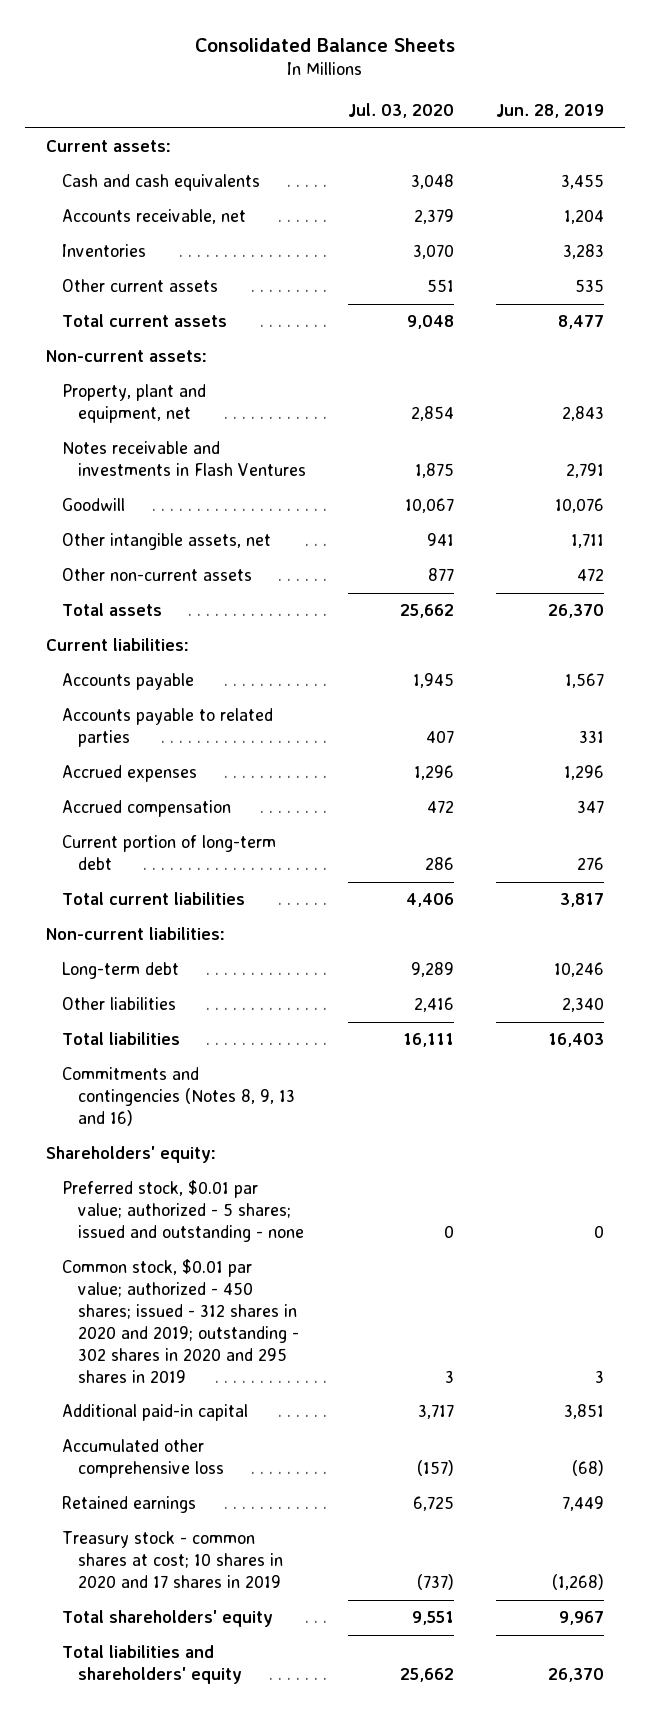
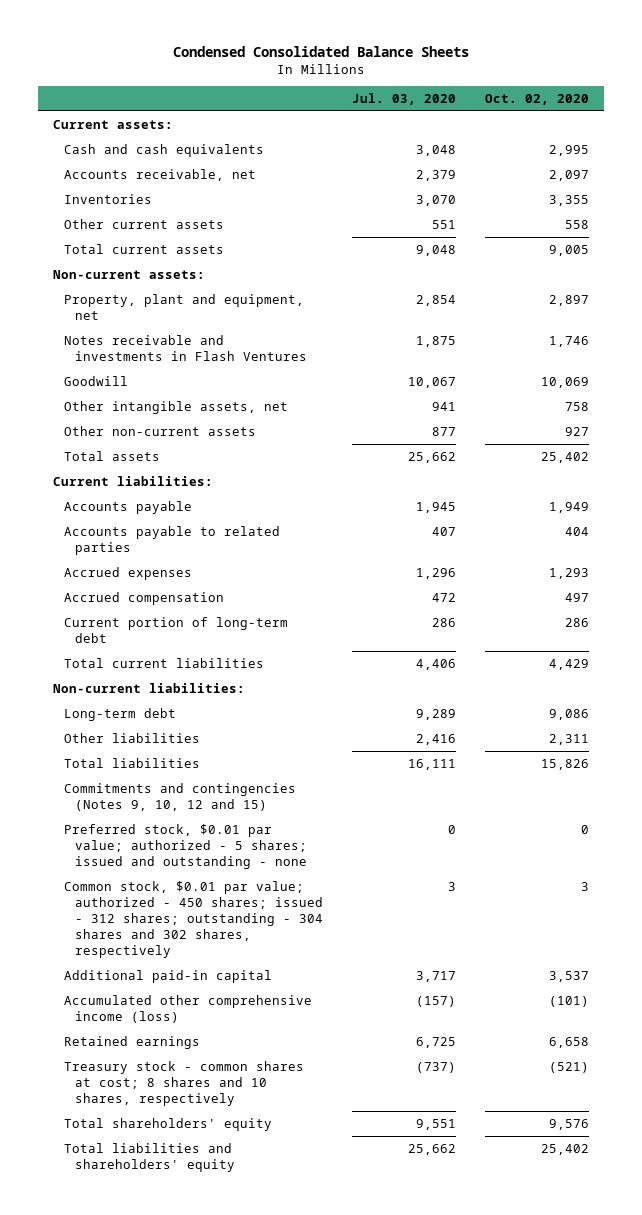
[194,37,455,52] Consolidated Balance Sheets -> [173,46,470,58] Condensed Consolidated Balance Sheets
[496,103,605,118] Jun. 28, 2019 -> none
none -> [485,93,590,105] Oct. 02, 2020
[45,1146,216,1164] Shareholders' equity: -> none
[61,1067,296,1127] Commitments and contingencies (Notes 8, 9, 13 and 16) -> [63,782,296,811] Commitments and contingencies (Notes 9, 10, 12 and 15)
[61,1259,300,1383] Common stock, $0.01 par value; authorized - 450 shares; issued - 312 shares in 2020 and 2019; outstanding - 302 shares in 2020 and 295 shares in 2019 -> [63,880,323,958] Common stock, $0.01 par value; authorized - 450 shares; issued - 312 shares; outstanding - 304 shares and 302 shares, respectively
[61,1439,225,1479] Accumulated other comprehensive loss -> [63,994,312,1023] Accumulated other comprehensive income (loss)
[61,1531,284,1589] Treasury stock - common shares at cost; 10 shares in 2020 and 17 shares in 2019 -> [63,1060,304,1106] Treasury stock - common shares at cost; 8 shares and 10 shares, respectively

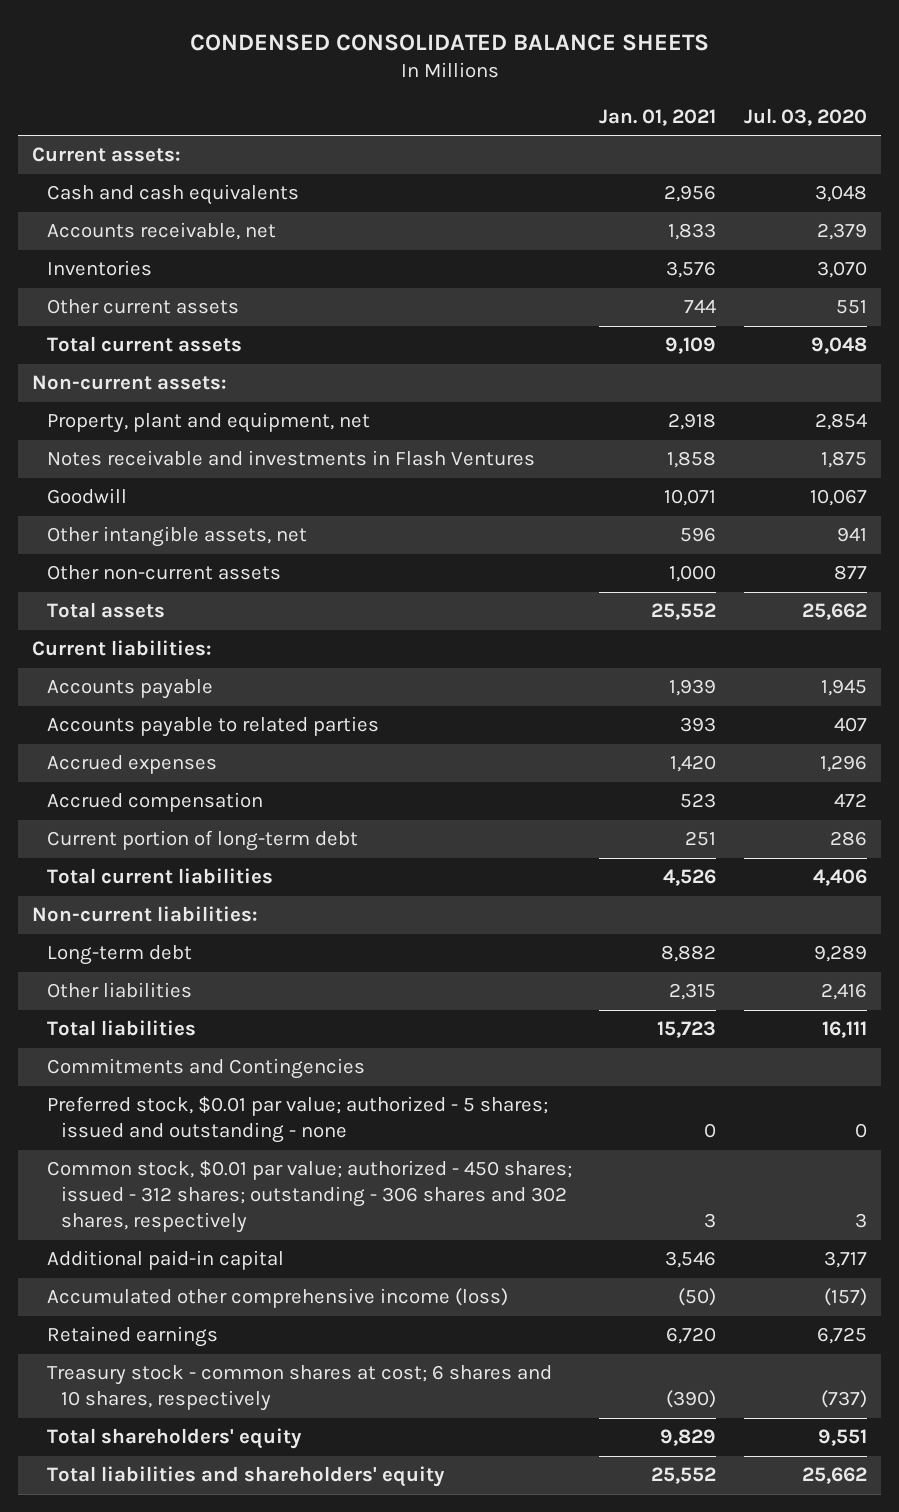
[173,46,470,58] Condensed Consolidated Balance Sheets -> [189,33,709,51] CONDENSED CONSOLIDATED BALANCE SHEETS
[485,93,590,105] Oct. 02, 2020 -> none
none -> [599,108,717,126] Jan. 01, 2021
[63,782,296,811] Commitments and contingencies (Notes 9, 10, 12 and 15) -> [46,1058,365,1080] Commitments and Contingencies
[63,880,323,958] Common stock, $0.01 par value; authorized - 450 shares; issued - 312 shares; outstanding - 304 shares and 302 shares, respectively -> [46,1160,572,1234] Common stock, $0.01 par value; authorized - 450 shares; issued - 312 shares; outstanding - 306 shares and 302 shares, respectively
[63,1060,304,1106] Treasury stock - common shares at cost; 8 shares and 10 shares, respectively -> [46,1365,552,1412] Treasury stock - common shares at cost; 6 shares and 10 shares, respectively

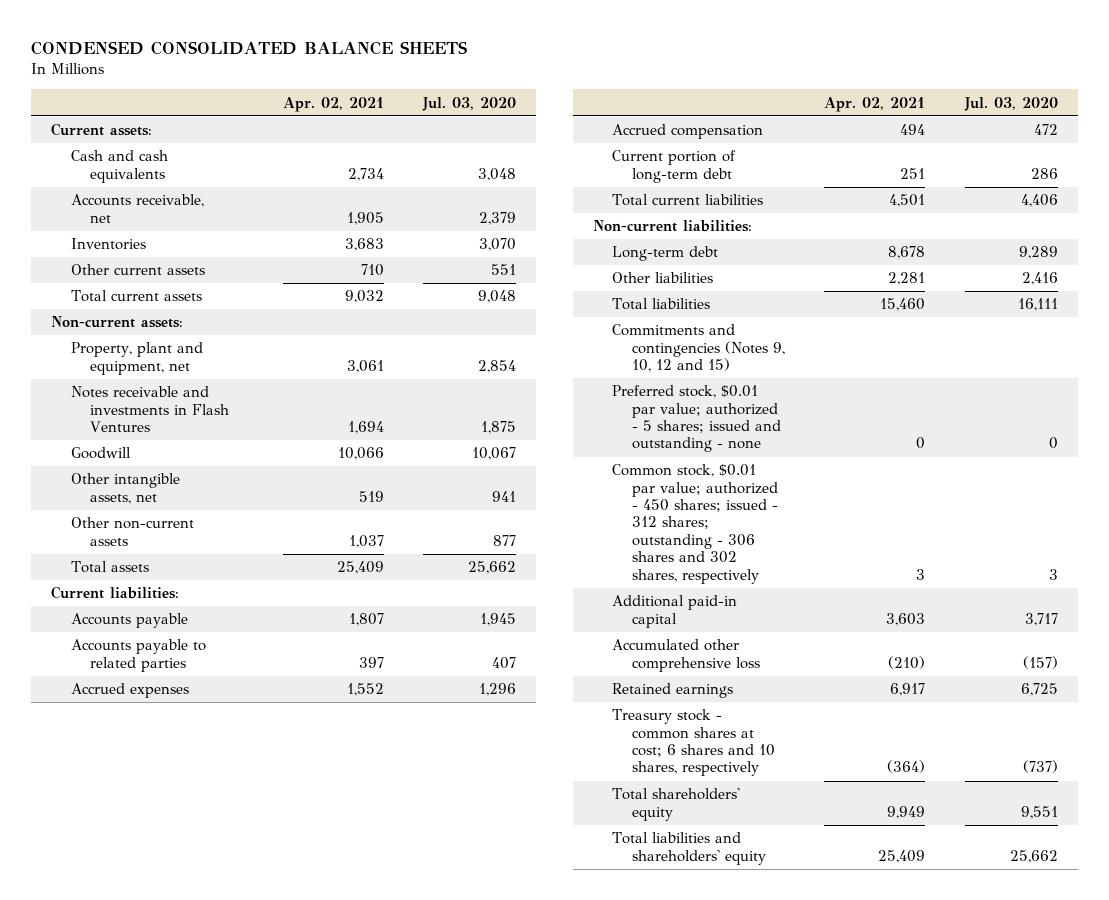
[599,108,717,126] Jan. 01, 2021 -> none
none -> [282,96,384,112] Apr. 02, 2021
[46,1058,365,1080] Commitments and Contingencies -> [612,324,785,373] Commitments and contingencies (Notes 9, 10, 12 and 15)
[46,1288,508,1309] Accumulated other comprehensive income (loss) -> [612,639,760,672] Accumulated other comprehensive loss

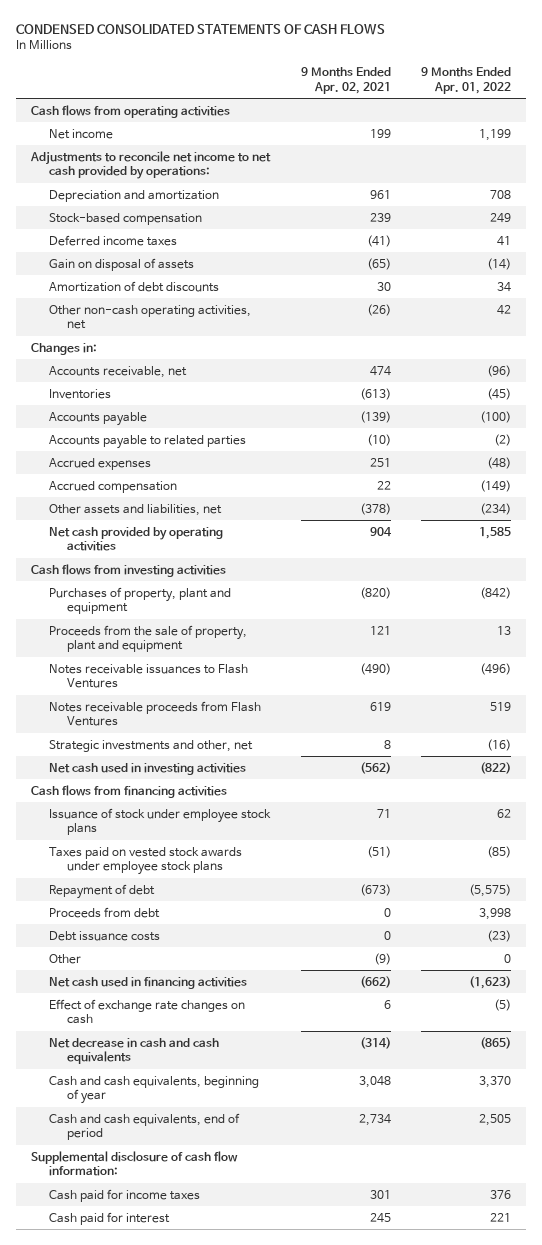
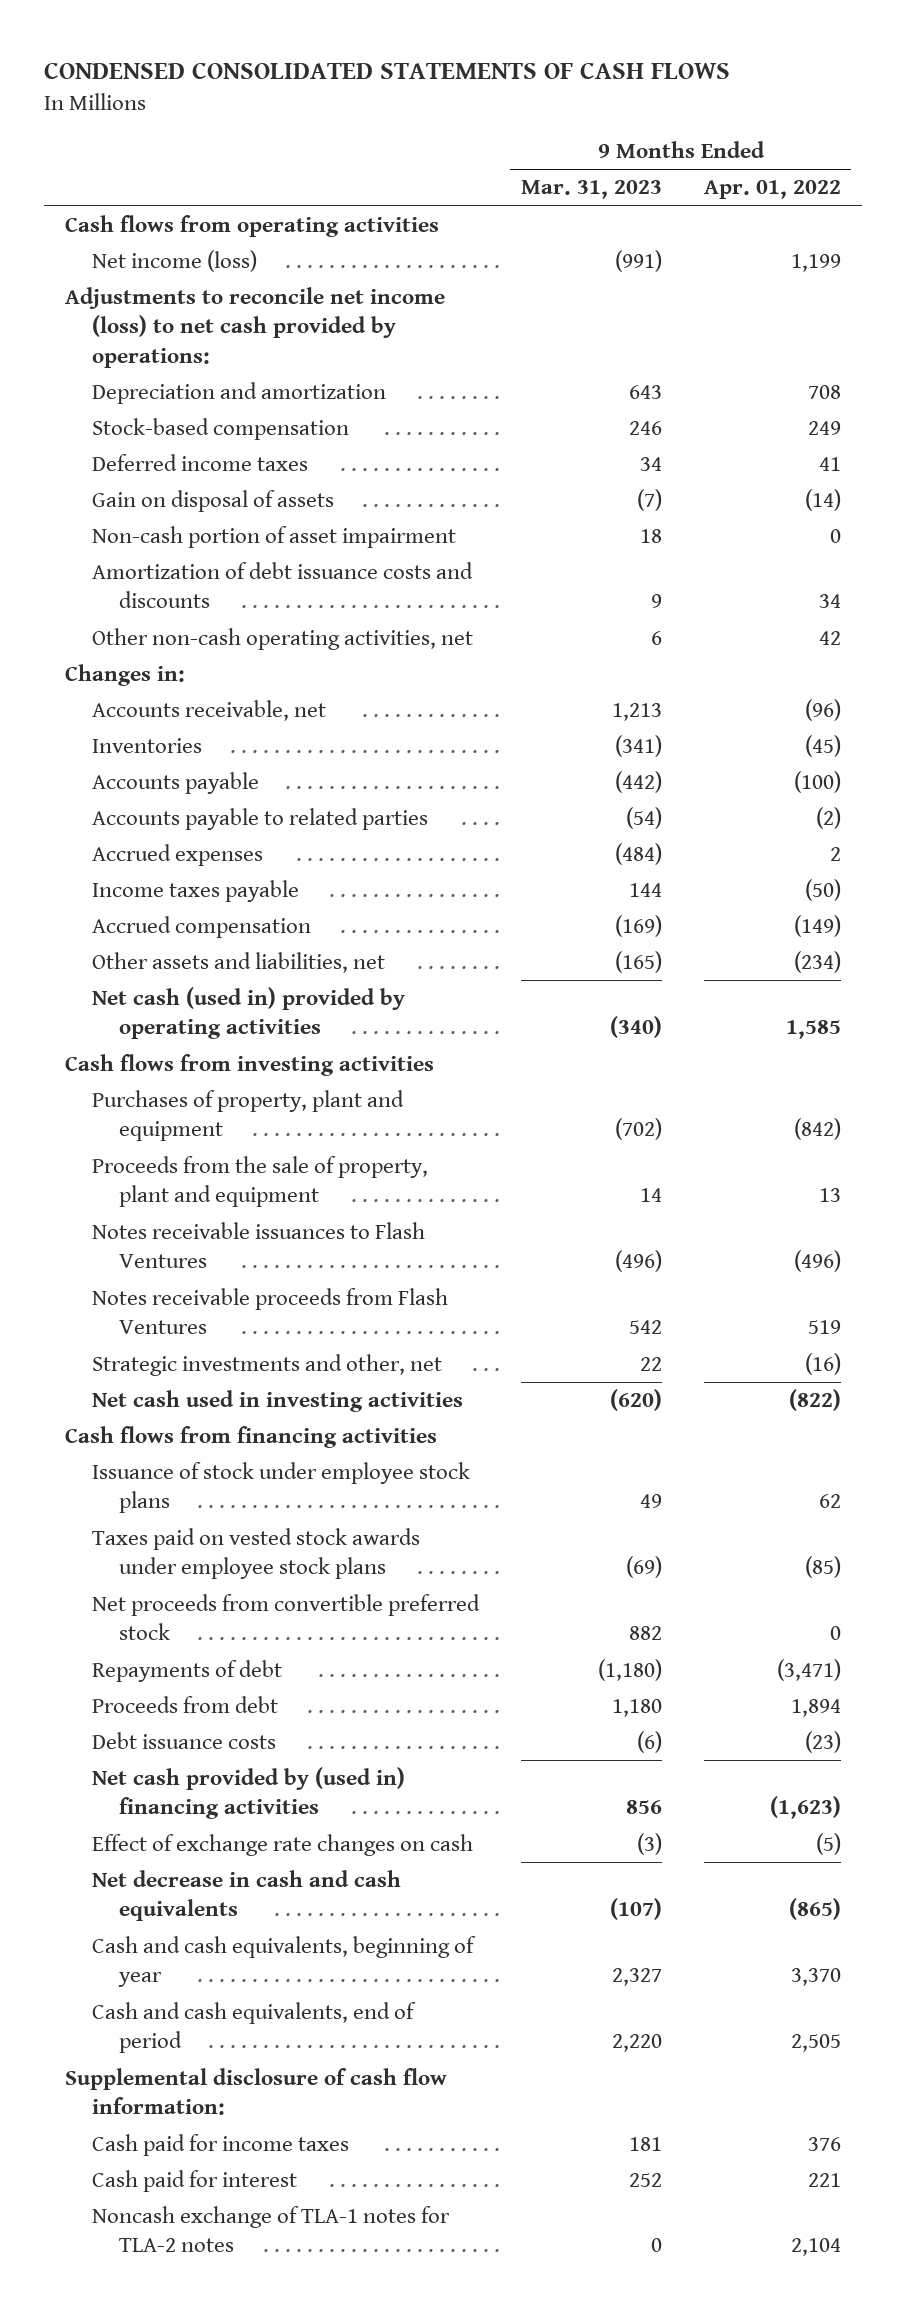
[300,67,391,94] 9 Months Ended Apr. 02, 2021 -> none
none -> [520,180,662,200] Mar. 31, 2023
[49,128,114,139] Net income -> [92,250,258,273] Net income (loss)
[30,150,272,180] Adjustments to reconcile net income to net cash provided by operations: -> [65,287,446,368] Adjustments to reconcile net income (loss) to net cash provided by operations:
none -> [92,526,457,549] Non-cash portion of asset impairment
[49,280,220,292] Amortization of debt discounts -> [92,562,474,609] Amortization of debt issuance costs and discounts
[486,456,511,469] (48) -> [829,847,841,862] 2
none -> [92,880,300,903] Income taxes payable
[49,526,224,552] Net cash provided by operating activities -> [92,987,406,1040] Net cash (used in) provided by operating activities
none -> [92,1594,481,1641] Net proceeds from convertible preferred stock
[49,883,156,899] Repayment of debt -> [92,1660,283,1683] Repayments of debt
[468,883,511,897] (5,575) -> [776,1659,841,1682] (3,471)
[478,907,511,920] 3,998 -> [790,1699,841,1718] 1,894
[49,953,82,964] Other -> none
[49,976,248,989] Net cash used in financing activities -> [92,1767,406,1820] Net cash provided by (used in) financing activities
none -> [92,2206,451,2253] Noncash exchange of TLA-1 notes for TLA-2 notes

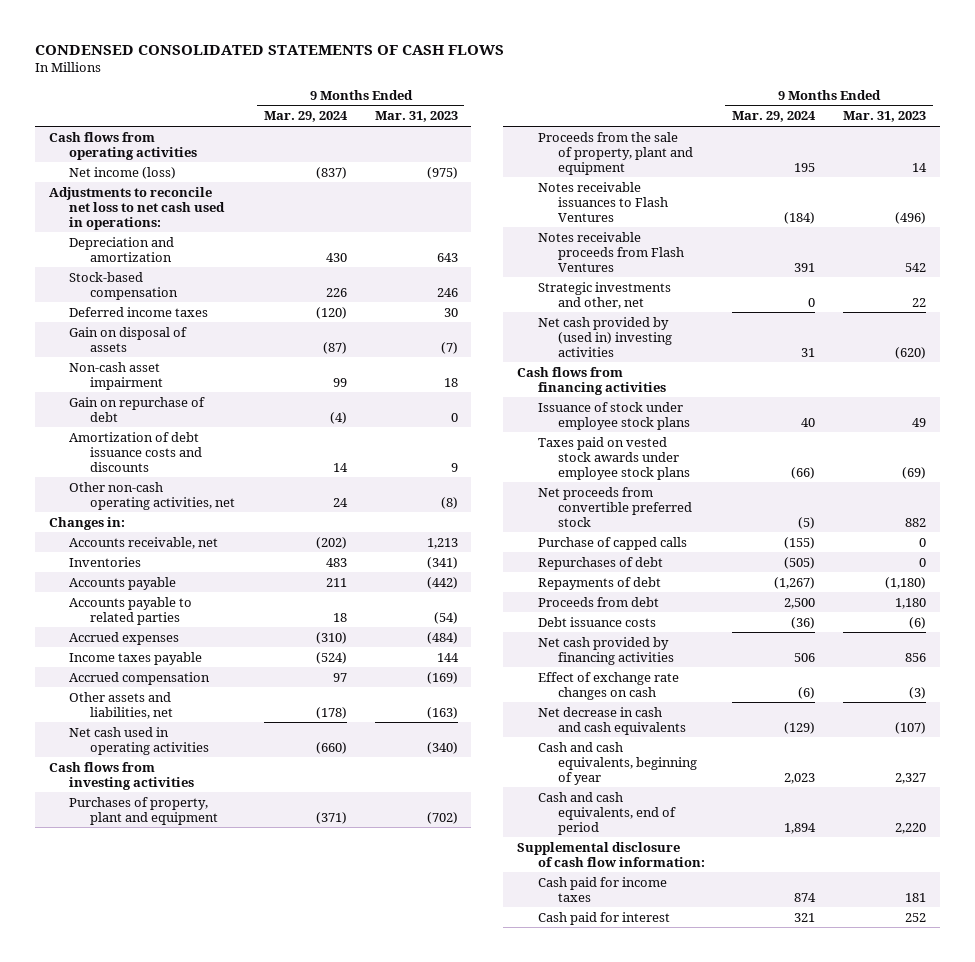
[703,180,841,200] Apr. 01, 2022 -> none
none -> [263,111,348,123] Mar. 29, 2024
[614,250,662,273] (991) -> [426,166,458,179] (975)
[65,287,446,368] Adjustments to reconcile net income (loss) to net cash provided by operations: -> [48,186,226,230] Adjustments to reconcile net loss to net cash used in operations:
[639,457,662,472] 34 -> [443,307,458,317] 30
[92,526,457,549] Non-cash portion of asset impairment -> [69,361,163,390] Non-cash asset impairment
none -> [69,396,206,422] Gain on repurchase of debt
[650,631,662,646] 6 -> [440,496,458,509] (8)
[614,951,662,974] (165) -> [426,706,458,719] (163)
[92,987,406,1040] Net cash (used in) provided by operating activities -> [69,726,209,755] Net cash used in operating activities
[92,1390,464,1413] Net cash used in investing activities -> [537,316,673,357] Net cash provided by (used in) investing activities
none -> [537,536,687,550] Purchase of capped calls
none -> [537,556,663,570] Repurchases of debt
[92,1767,406,1820] Net cash provided by (used in) financing activities -> [537,636,675,665] Net cash provided by financing activities
[92,2206,451,2253] Noncash exchange of TLA-1 notes for TLA-2 notes -> none

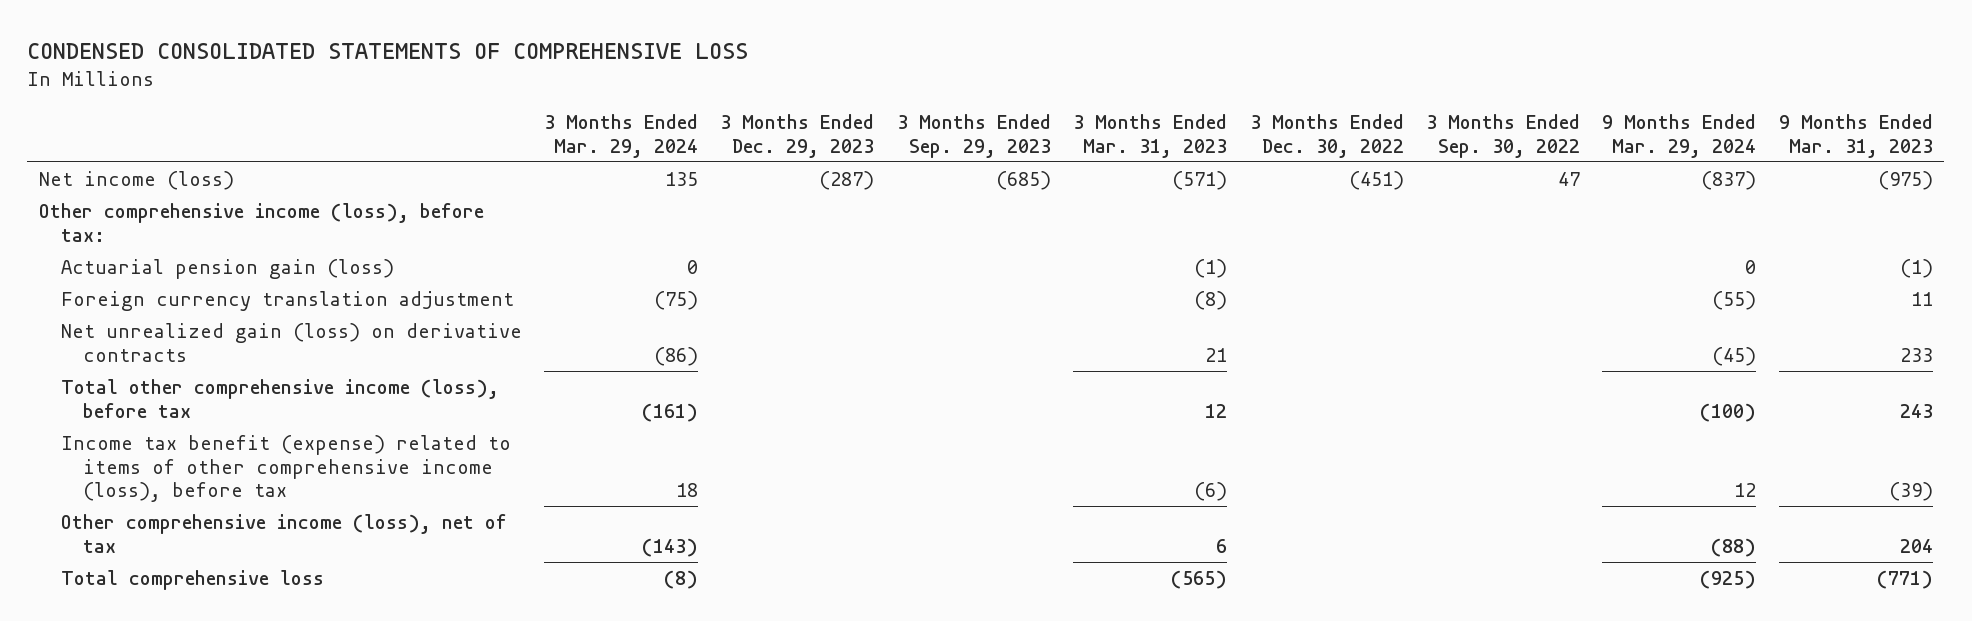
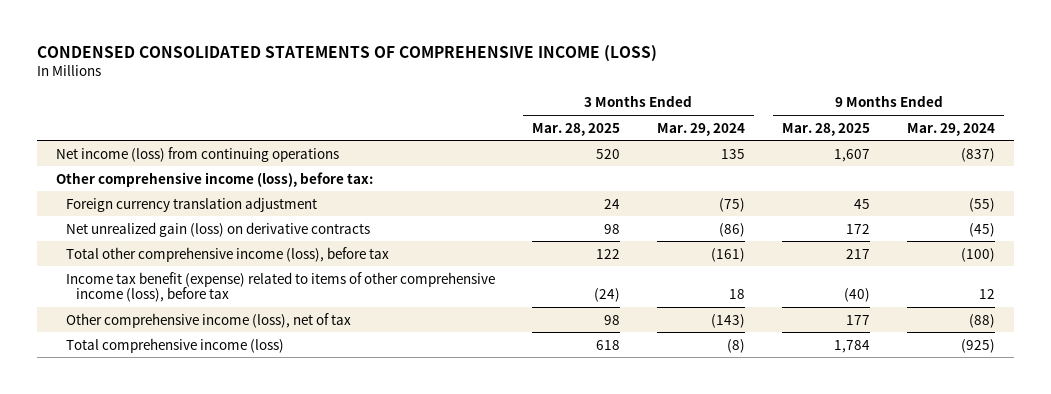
[27,42,749,59] CONDENSED CONSOLIDATED STATEMENTS OF COMPREHENSIVE LOSS -> [36,44,657,62] CONDENSED CONSOLIDATED STATEMENTS OF COMPREHENSIVE INCOME (LOSS)
[720,114,875,158] 3 Months Ended Dec. 29, 2023 -> none
[896,114,1051,158] 3 Months Ended Sep. 29, 2023 -> none
[1073,114,1228,158] 3 Months Ended Mar. 31, 2023 -> none
[1249,114,1404,158] 3 Months Ended Dec. 30, 2022 -> none
[1426,114,1581,158] 3 Months Ended Sep. 30, 2022 -> none
[1778,114,1933,158] 9 Months Ended Mar. 31, 2023 -> none
none -> [531,122,620,136] Mar. 28, 2025
none -> [782,122,871,136] Mar. 28, 2025
[38,170,234,190] Net income (loss) -> [55,146,339,162] Net income (loss) from continuing operations
[60,258,394,279] Actuarial pension gain (loss) -> none
[60,569,324,590] Total comprehensive loss -> [65,337,284,353] Total comprehensive income (loss)

